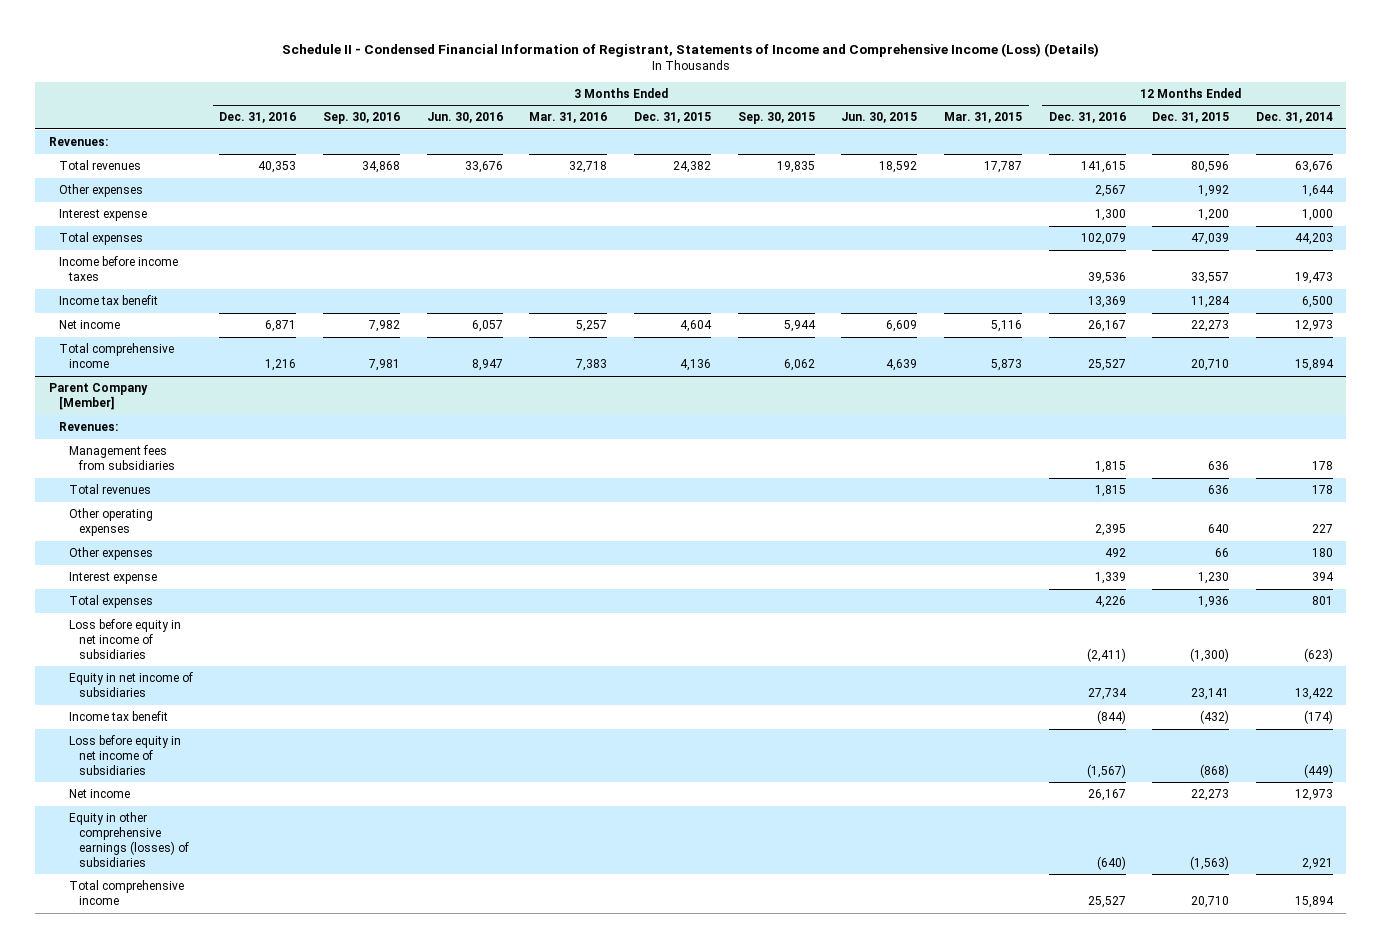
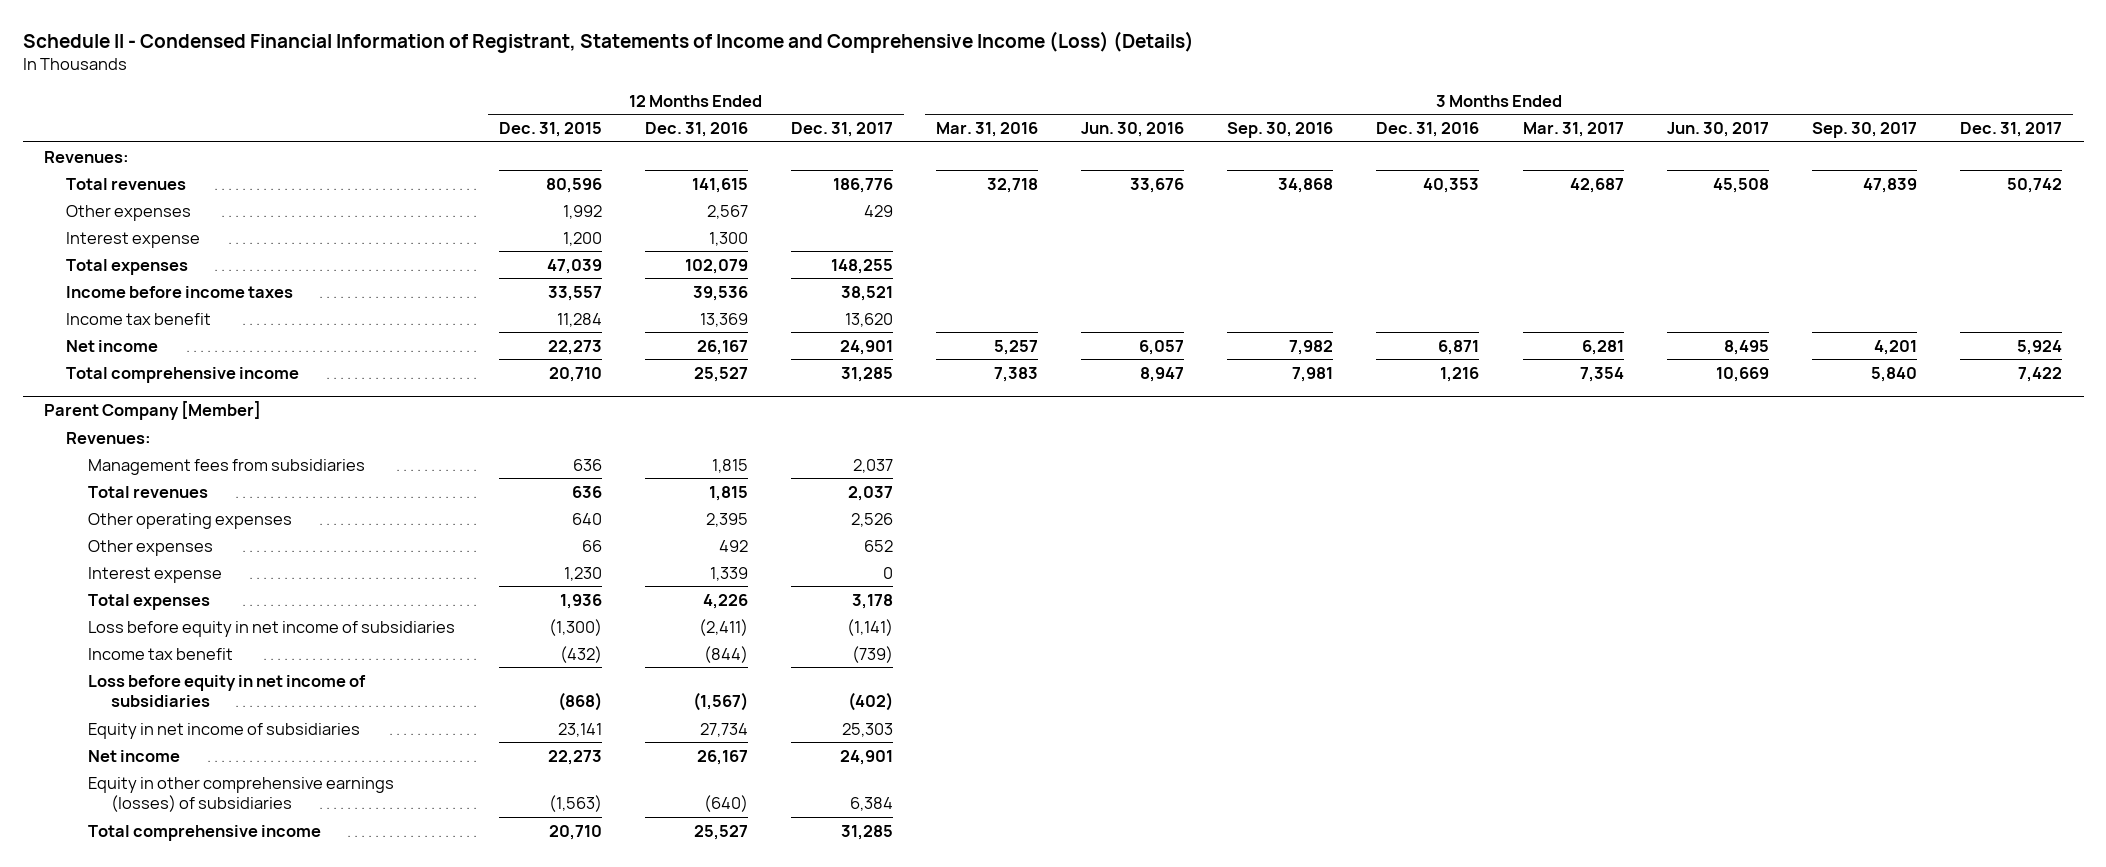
[633,112,711,124] Dec. 31, 2015 -> none
[737,112,815,125] Sep. 30, 2015 -> none
[841,112,918,124] Jun. 30, 2015 -> none
[943,112,1022,124] Mar. 31, 2015 -> none
[1255,112,1333,124] Dec. 31, 2014 -> none
none -> [790,122,893,138] Dec. 31, 2017
none -> [1522,122,1624,138] Mar. 31, 2017
none -> [1666,122,1769,138] Jun. 30, 2017
none -> [1811,122,1917,139] Sep. 30, 2017
none -> [1960,122,2063,138] Dec. 31, 2017
[68,672,193,697] Equity in net income of subsidiaries -> [88,722,361,739] Equity in net income of subsidiaries

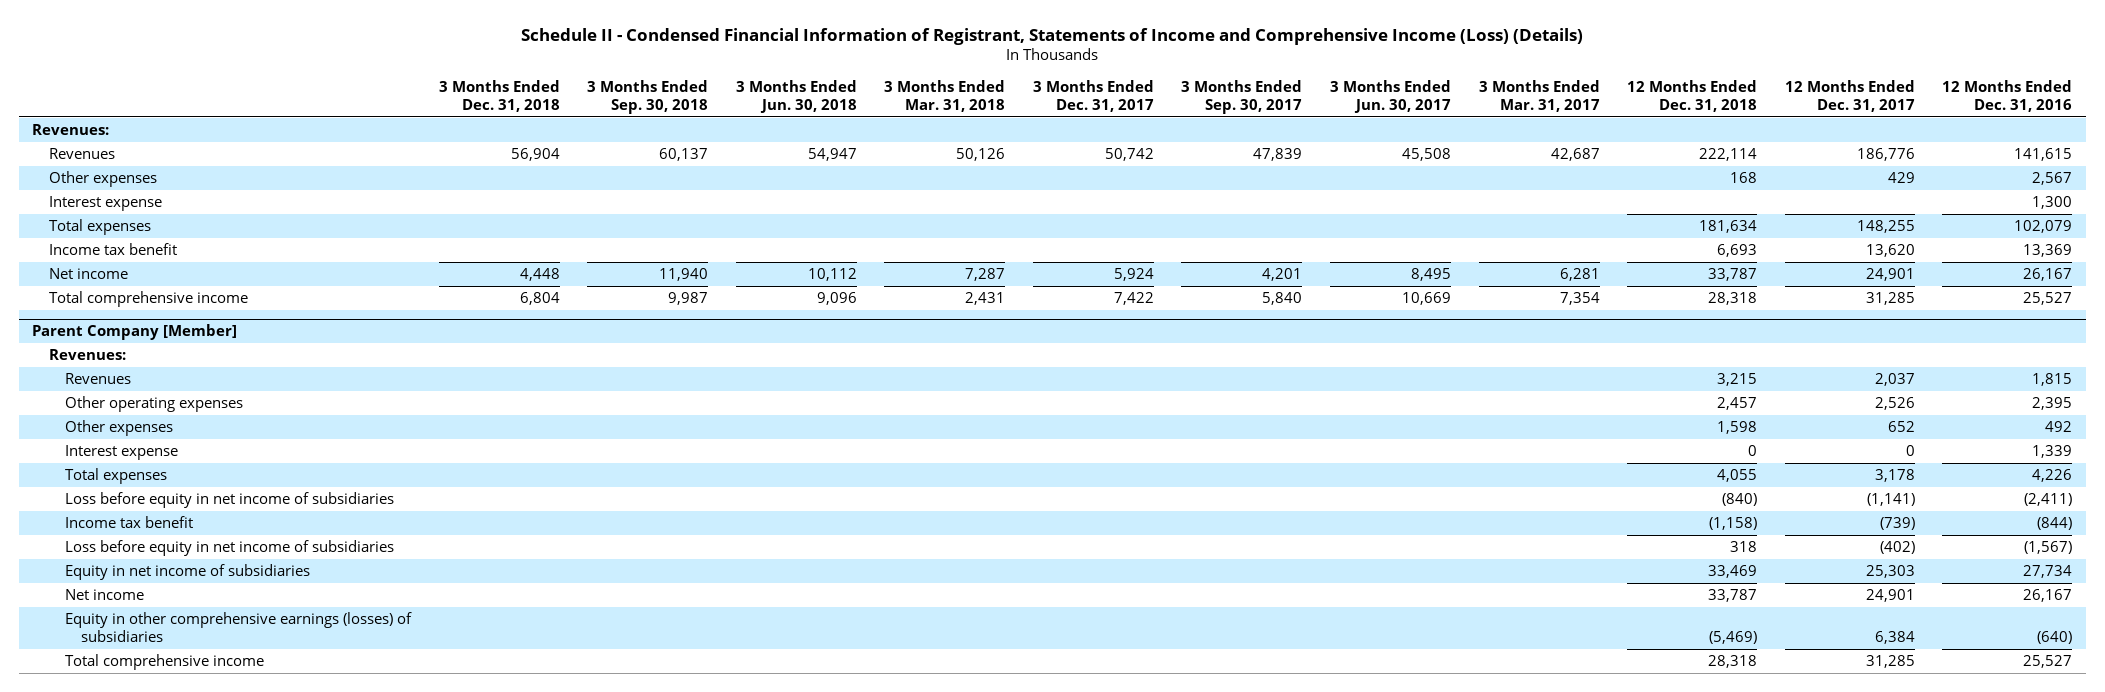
[498,122,602,138] Dec. 31, 2015 -> none
[936,122,1039,138] Mar. 31, 2016 -> none
[1081,122,1185,138] Jun. 30, 2016 -> none
[1227,122,1334,139] Sep. 30, 2016 -> none
[1376,122,1480,138] Dec. 31, 2016 -> none
none -> [438,79,560,113] 3 Months Ended Dec. 31, 2018
none -> [587,79,709,115] 3 Months Ended Sep. 30, 2018
none -> [735,79,857,114] 3 Months Ended Jun. 30, 2018
none -> [884,79,1006,113] 3 Months Ended Mar. 31, 2018
none -> [1627,79,1758,113] 12 Months Ended Dec. 31, 2018
[66,177,187,190] Total revenues -> [48,147,115,159] Revenues
[66,285,294,298] Income before income taxes -> none
[88,458,366,475] Management fees from subsidiaries -> none
[88,485,209,498] Total revenues -> [65,372,132,384] Revenues

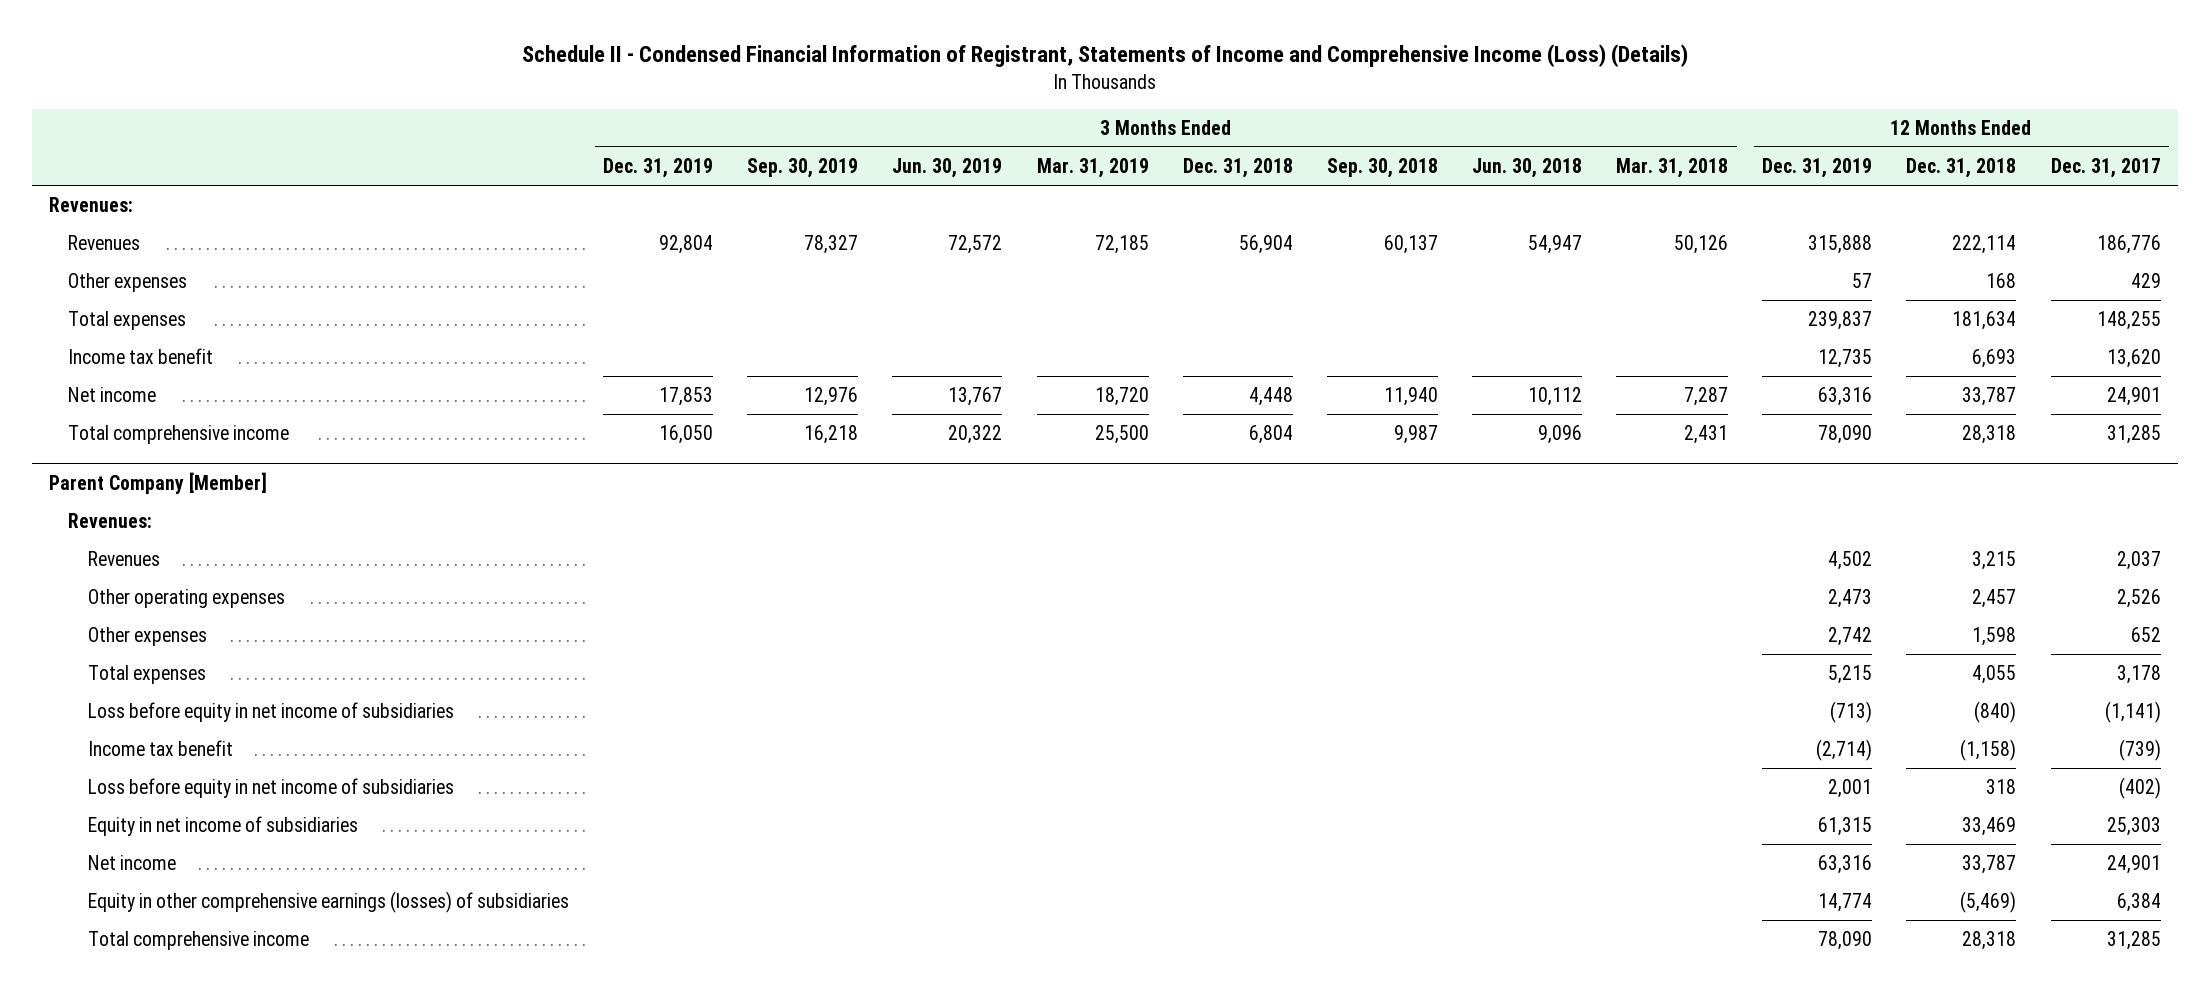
[1032,79,1154,113] 3 Months Ended Dec. 31, 2017 -> none
[1181,79,1303,115] 3 Months Ended Sep. 30, 2017 -> none
[1330,79,1452,114] 3 Months Ended Jun. 30, 2017 -> none
[1478,79,1600,113] 3 Months Ended Mar. 31, 2017 -> none
[1942,79,2073,113] 12 Months Ended Dec. 31, 2016 -> none
none -> [603,158,714,179] Dec. 31, 2019
none -> [747,158,859,179] Sep. 30, 2019
none -> [892,158,1003,179] Jun. 30, 2019
none -> [1036,158,1149,179] Mar. 31, 2019
none -> [1762,158,1873,179] Dec. 31, 2019
[48,195,162,211] Interest expense -> none
[65,444,179,460] Interest expense -> none

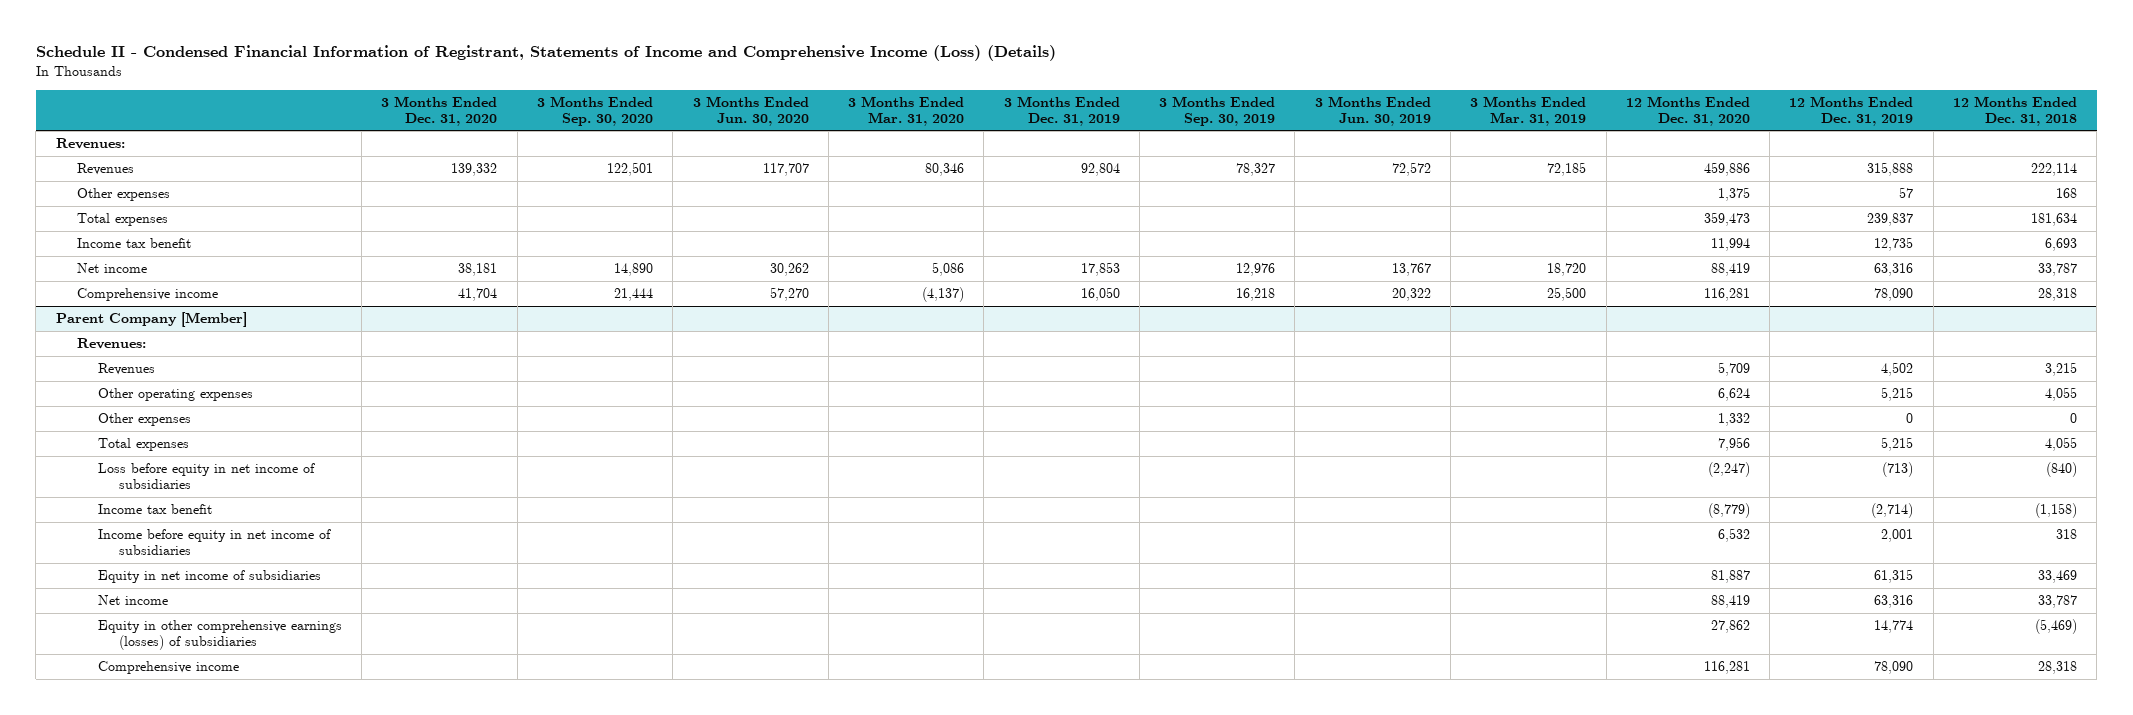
[1182,158,1293,179] Dec. 31, 2018 -> none
[1326,158,1438,179] Sep. 30, 2018 -> none
[1471,158,1582,179] Jun. 30, 2018 -> none
[1616,158,1729,179] Mar. 31, 2018 -> none
[2050,158,2161,179] Dec. 31, 2017 -> none
none -> [381,95,498,126] 3 Months Ended Dec. 31, 2020
none -> [537,95,654,126] 3 Months Ended Sep. 30, 2020
none -> [692,95,809,126] 3 Months Ended Jun. 30, 2020
none -> [848,95,965,126] 3 Months Ended Mar. 31, 2020
none -> [1625,95,1750,126] 12 Months Ended Dec. 31, 2020
[68,425,290,445] Total comprehensive income -> [76,288,218,302] Comprehensive income
[1828,589,1873,609] 2,473 -> [1881,387,1914,402] 5,215
[1972,589,2017,609] 2,457 -> [2044,387,2077,402] 4,055
[1828,627,1873,647] 2,742 -> [1906,413,1914,424] 0
[1972,627,2017,647] 1,598 -> [2069,413,2077,424] 0
[88,778,455,799] Loss before equity in net income of subsidiaries -> [97,529,331,555] Income before equity in net income of subsidiaries
[88,931,310,951] Total comprehensive income -> [97,661,239,675] Comprehensive income

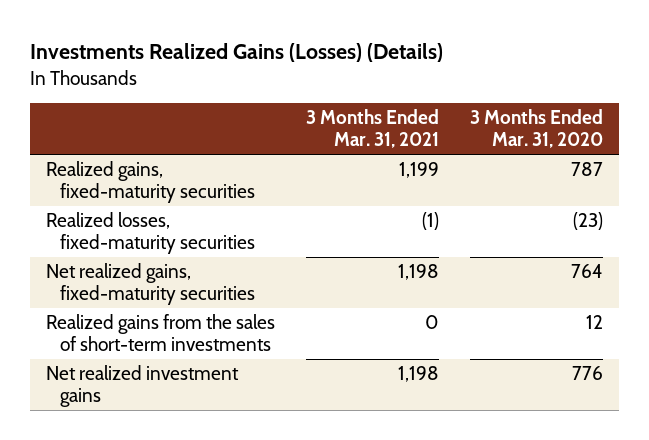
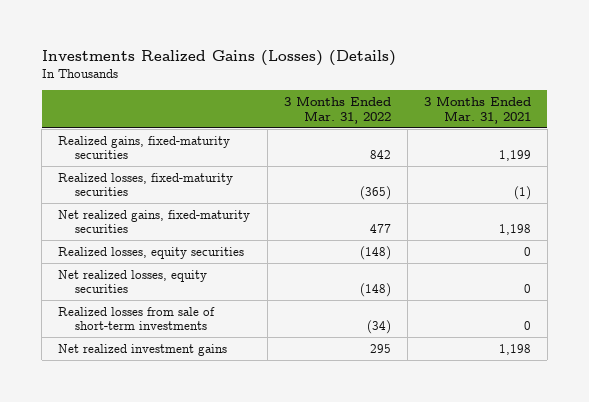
[470,109,604,149] 3 Months Ended Mar. 31, 2020 -> none
none -> [283,96,391,124] 3 Months Ended Mar. 31, 2022
none -> [58,246,245,259] Realized losses, equity securities
none -> [58,269,208,294] Net realized losses, equity securities
[45,314,275,351] Realized gains from the sales of short-term investments -> [58,306,216,331] Realized losses from sale of short-term investments

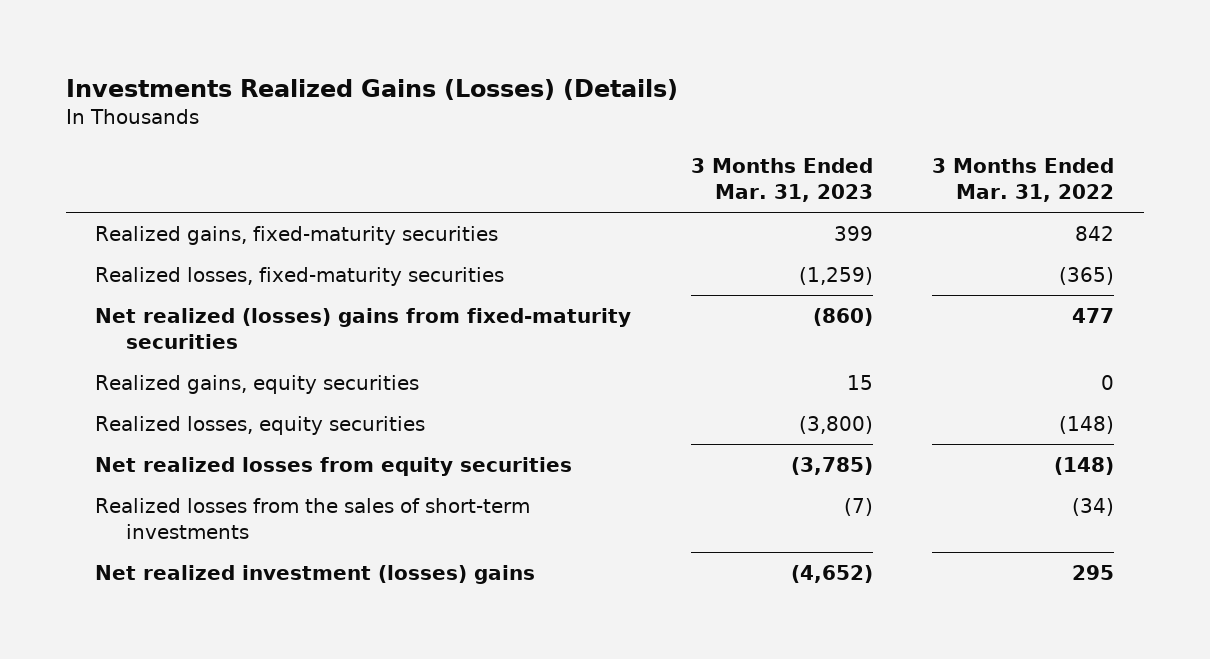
[423,96,531,124] 3 Months Ended Mar. 31, 2021 -> none
none -> [690,157,873,202] 3 Months Ended Mar. 31, 2023
[58,209,251,234] Net realized gains, fixed-maturity securities -> [95,308,632,350] Net realized (losses) gains from fixed-maturity securities
none -> [95,375,420,395] Realized gains, equity securities
[58,269,208,294] Net realized losses, equity securities -> [95,457,573,477] Net realized losses from equity securities
[58,306,216,331] Realized losses from sale of short-term investments -> [95,498,531,540] Realized losses from the sales of short-term investments
[58,343,228,356] Net realized investment gains -> [95,565,536,585] Net realized investment (losses) gains

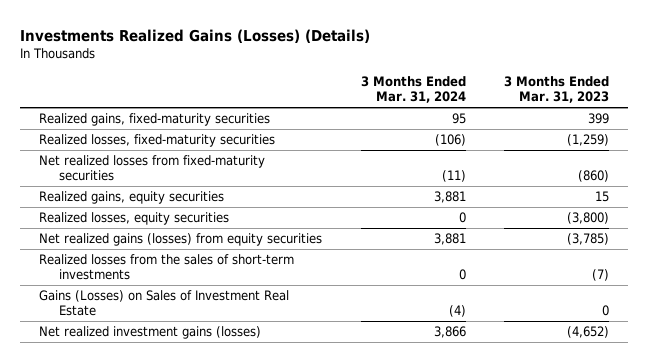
[932,157,1115,202] 3 Months Ended Mar. 31, 2022 -> none
none -> [360,76,466,104] 3 Months Ended Mar. 31, 2024
[95,308,632,350] Net realized (losses) gains from fixed-maturity securities -> [39,155,266,182] Net realized losses from fixed-maturity securities
[95,457,573,477] Net realized losses from equity securities -> [39,233,323,247] Net realized gains (losses) from equity securities
none -> [39,290,290,317] Gains (Losses) on Sales of Investment Real Estate
[95,565,536,585] Net realized investment (losses) gains -> [39,326,262,340] Net realized investment gains (losses)

